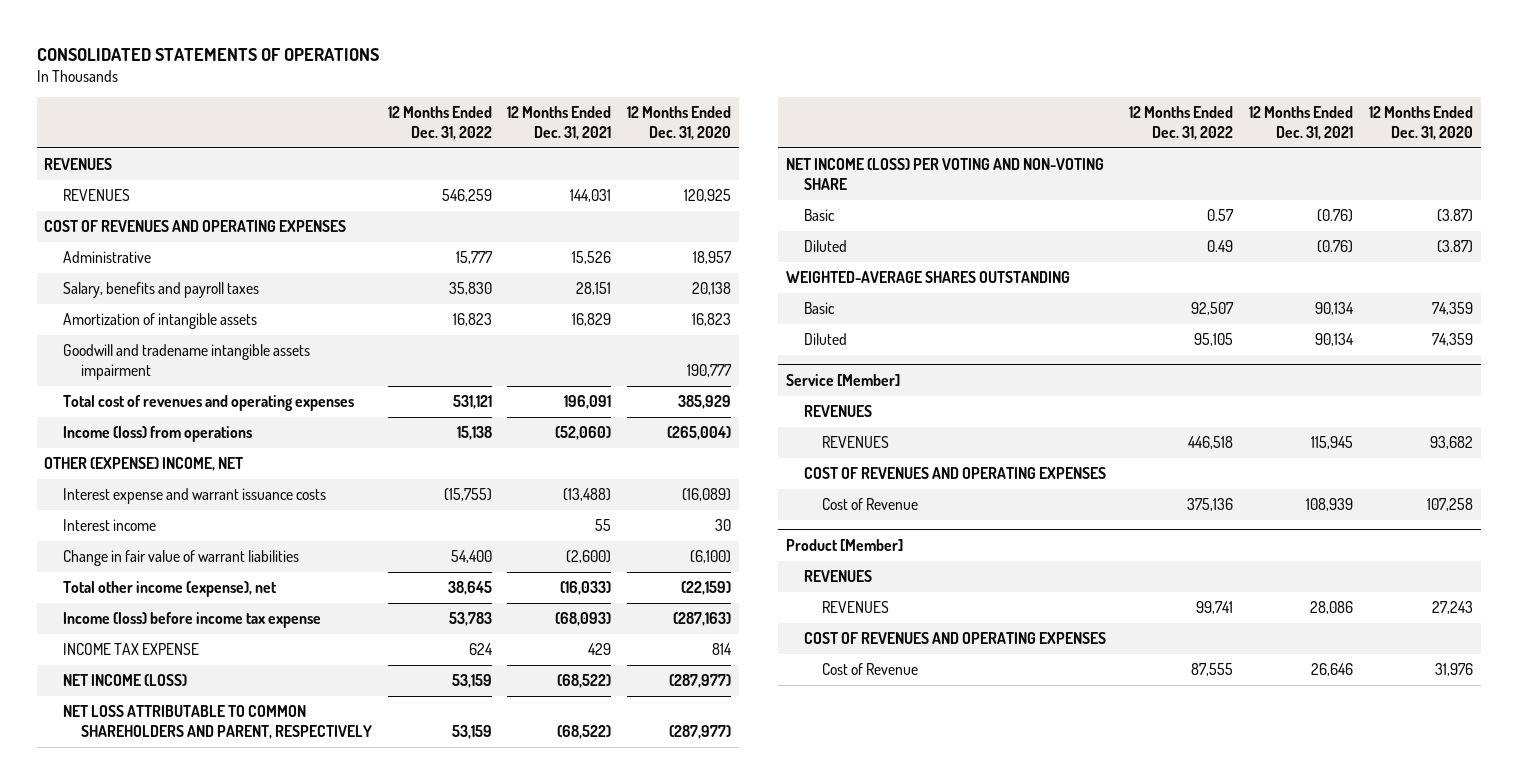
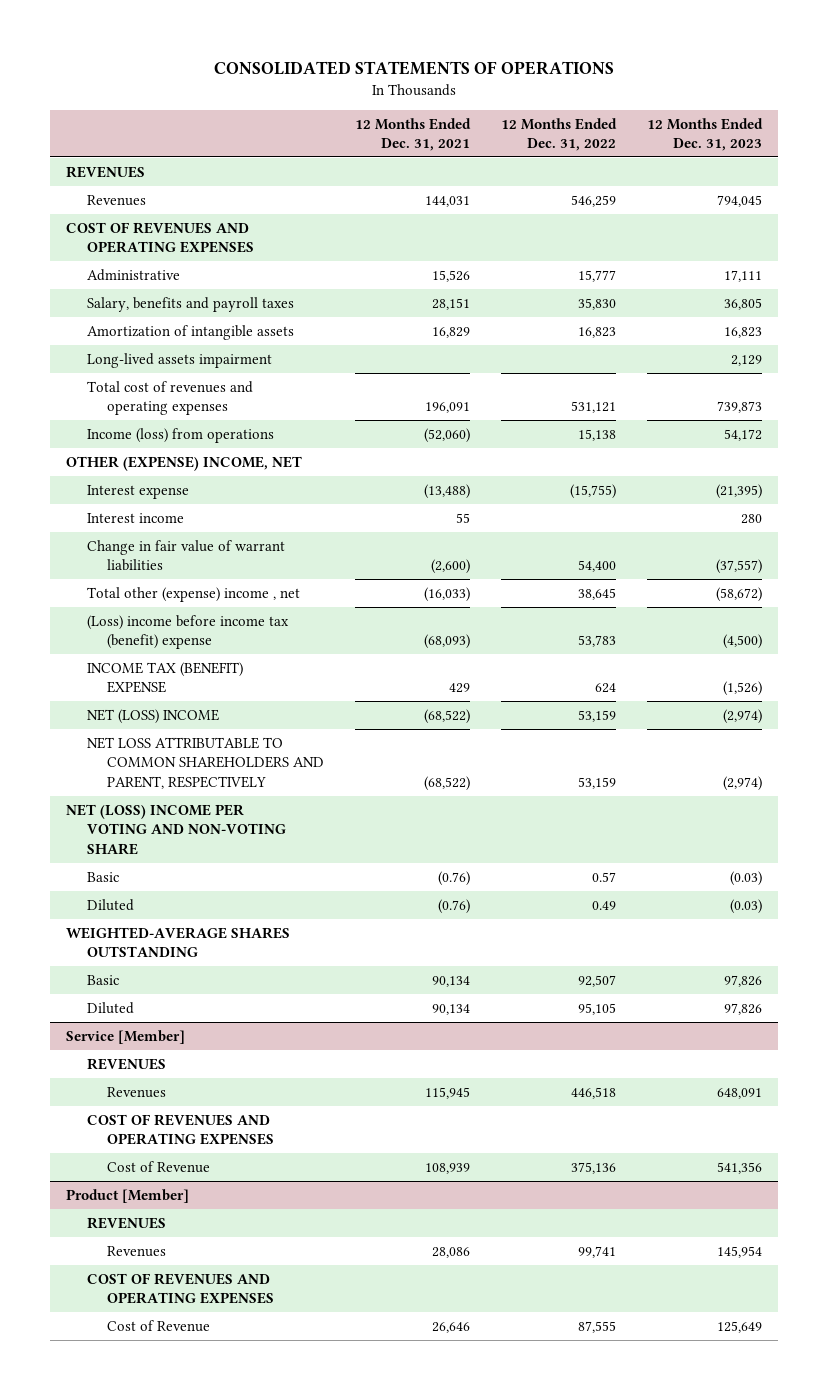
[627,106,732,141] 12 Months Ended Dec. 31, 2020 -> none
none -> [647,117,764,152] 12 Months Ended Dec. 31, 2023
[62,189,130,202] REVENUES -> [86,194,146,206] Revenues
[62,344,310,380] Goodwill and tradename intangible assets impairment -> none
none -> [86,352,272,368] Long-lived assets impairment
[62,488,326,505] Interest expense and warrant issuance costs -> [86,484,189,499] Interest expense
[62,581,277,598] Total other income (expense), net -> [86,586,300,602] Total other (expense) income , net
[62,612,321,629] Income (loss) before income tax expense -> [86,614,289,650] (Loss) income before income tax (benefit) expense
[62,643,199,656] INCOME TAX EXPENSE -> [86,661,243,694] INCOME TAX (BENEFIT) EXPENSE
[62,674,187,687] NET INCOME (LOSS) -> [86,708,219,724] NET (LOSS) INCOME
[785,158,1104,190] NET INCOME (LOSS) PER VOTING AND NON-VOTING SHARE -> [65,803,286,855] NET (LOSS) INCOME PER VOTING AND NON-VOTING SHARE
[822,436,890,449] REVENUES -> [107,1086,167,1098] Revenues
[822,601,890,614] REVENUES -> [107,1245,167,1257] Revenues

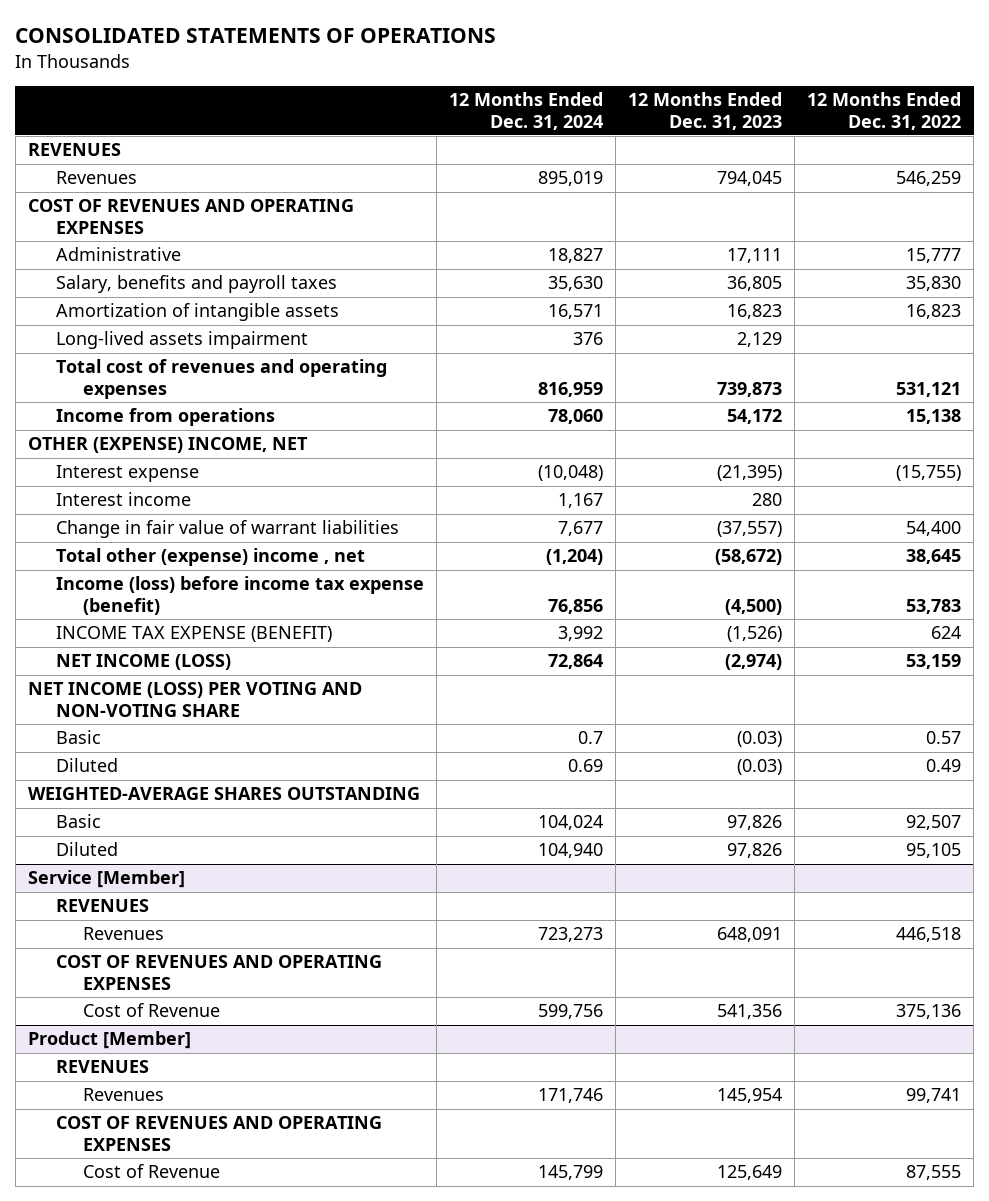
[355,117,472,152] 12 Months Ended Dec. 31, 2021 -> none
none -> [448,91,603,130] 12 Months Ended Dec. 31, 2024
[86,427,274,443] Income (loss) from operations -> [55,408,275,427] Income from operations
[86,736,325,789] NET LOSS ATTRIBUTABLE TO COMMON SHAREHOLDERS AND PARENT, RESPECTIVELY -> none
[86,614,289,650] (Loss) income before income tax (benefit) expense -> [55,576,424,615] Income (loss) before income tax expense (benefit)
[86,661,243,694] INCOME TAX (BENEFIT) EXPENSE -> [55,626,332,643] INCOME TAX EXPENSE (BENEFIT)
[86,708,219,724] NET (LOSS) INCOME -> [55,654,231,671] NET INCOME (LOSS)
[65,803,286,855] NET (LOSS) INCOME PER VOTING AND NON-VOTING SHARE -> [27,682,362,717] NET INCOME (LOSS) PER VOTING AND NON-VOTING SHARE

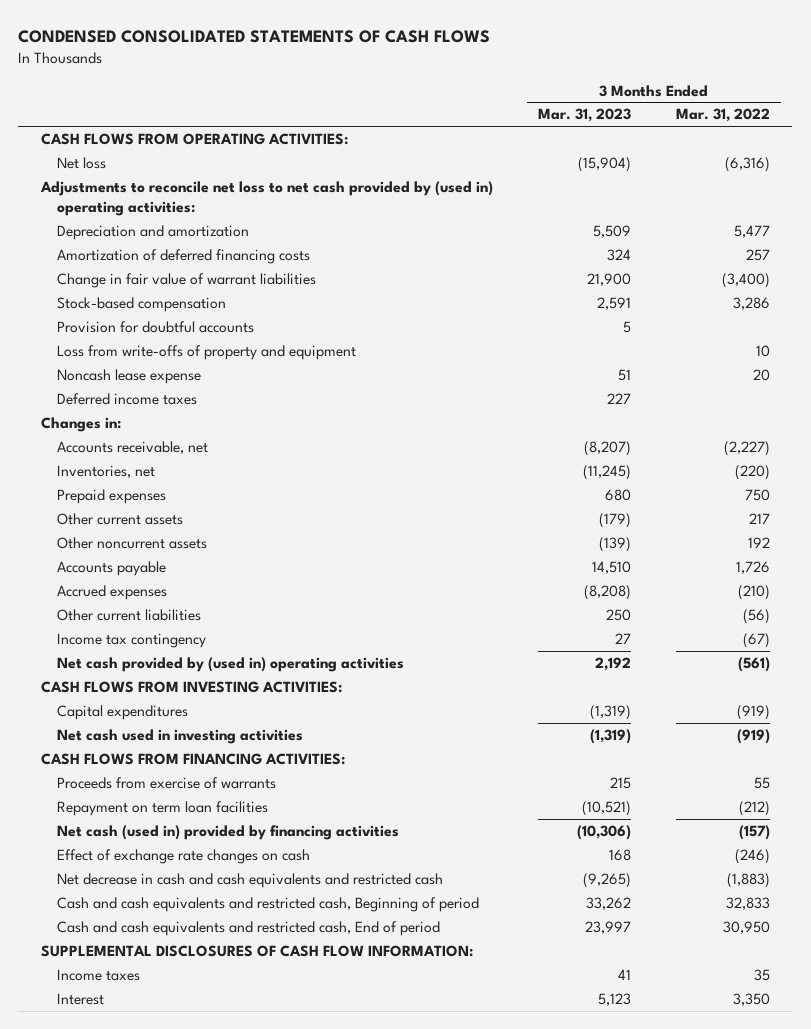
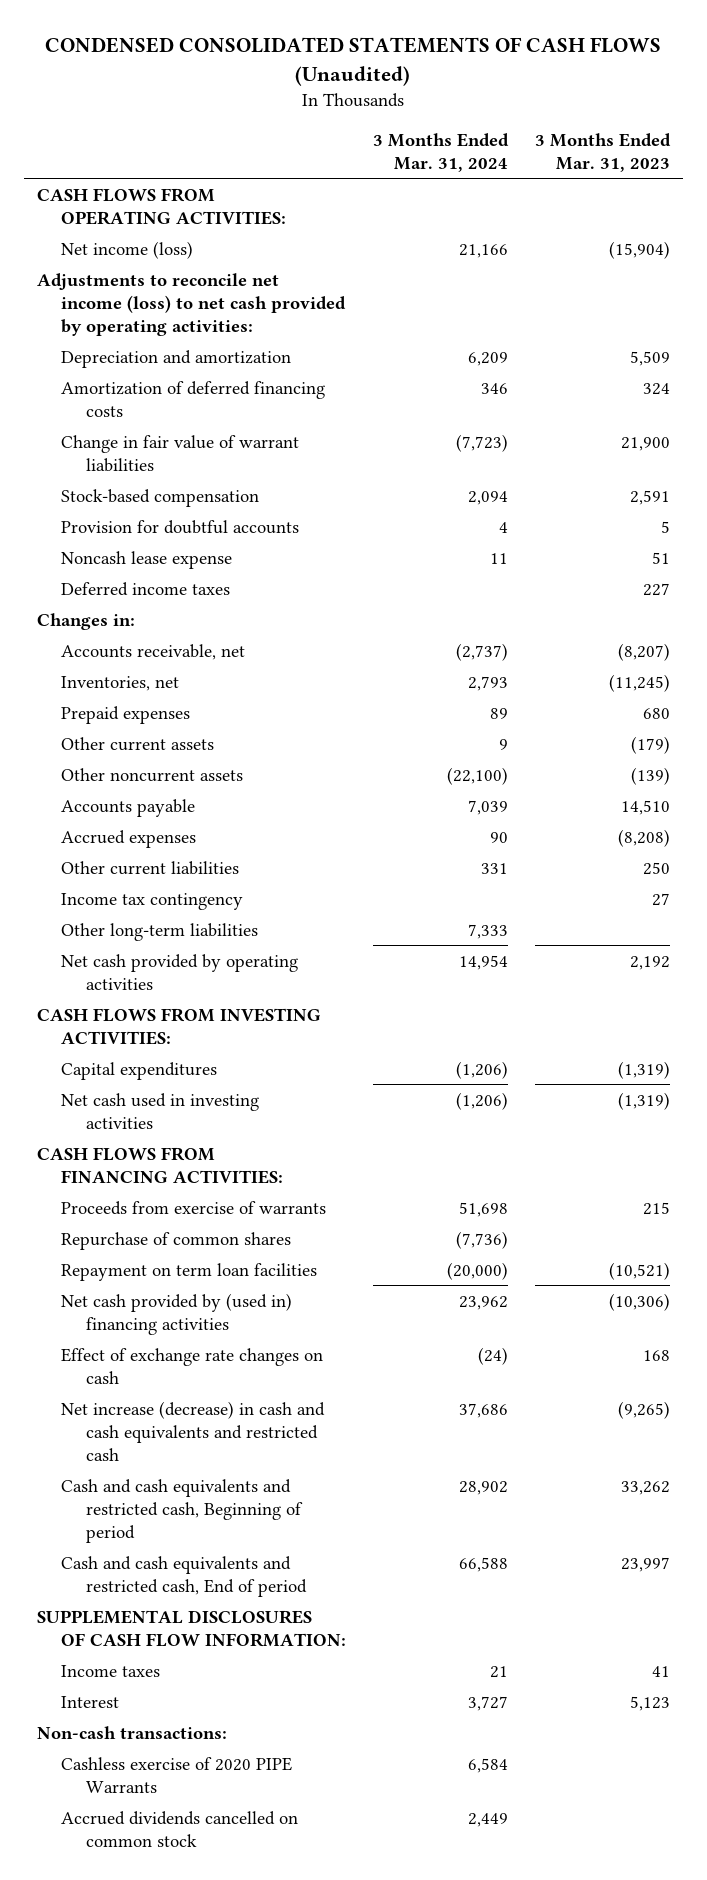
[18,30,491,44] CONDENSED CONSOLIDATED STATEMENTS OF CASH FLOWS -> [45,37,662,86] CONDENSED CONSOLIDATED STATEMENTS OF CASH FLOWS (Unaudited)
[675,108,770,123] Mar. 31, 2022 -> none
none -> [373,132,510,172] 3 Months Ended Mar. 31, 2024
[57,157,107,170] Net loss -> [61,240,194,259] Net income (loss)
[39,181,493,216] Adjustments to reconcile net loss to net cash provided by (used in) operating activities: -> [36,272,347,336] Adjustments to reconcile net income (loss) to net cash provided by operating activities:
[57,345,357,361] Loss from write-offs of property and equipment -> none
none -> [61,922,259,941] Other long-term liabilities
[57,657,405,673] Net cash provided by (used in) operating activities -> [61,953,299,990] Net cash provided by operating activities
none -> [61,1231,292,1250] Repurchase of common shares
[57,825,400,841] Net cash (used in) provided by financing activities -> [61,1292,293,1335] Net cash provided by (used in) financing activities
[57,873,444,889] Net decrease in cash and cash equivalents and restricted cash -> [61,1400,326,1461] Net increase (decrease) in cash and cash equivalents and restricted cash
none -> [36,1725,227,1739] Non-cash transactions:
none -> [61,1756,293,1793] Cashless exercise of 2020 PIPE Warrants
none -> [61,1810,299,1847] Accrued dividends cancelled on common stock

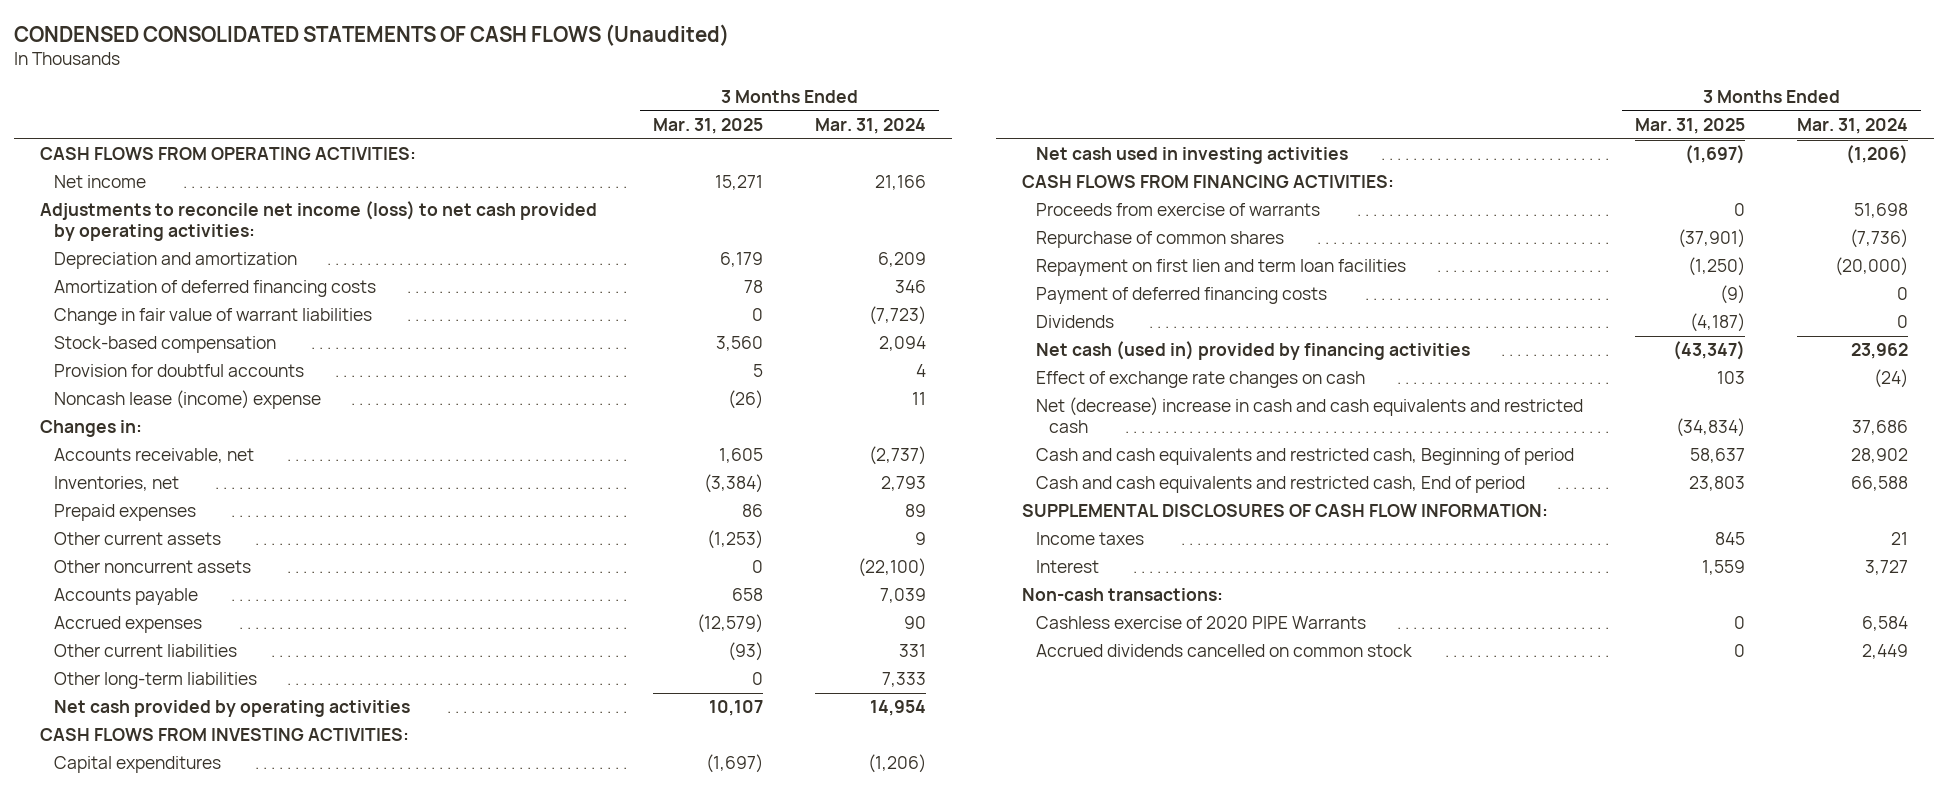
[534,132,671,172] 3 Months Ended Mar. 31, 2023 -> none
none -> [652,118,763,135] Mar. 31, 2025
[61,240,194,259] Net income (loss) -> [53,175,146,189] Net income
[61,581,231,596] Deferred income taxes -> none
[61,550,233,569] Noncash lease expense -> [53,390,321,410] Noncash lease (income) expense
[61,892,244,910] Income tax contingency -> none
[61,1262,318,1281] Repayment on term loan facilities -> [1035,259,1406,277] Repayment on first lien and term loan facilities
none -> [1035,287,1327,305] Payment of deferred financing costs
none -> [1035,315,1114,329] Dividends
[61,1292,293,1335] Net cash provided by (used in) financing activities -> [1035,341,1470,361] Net cash (used in) provided by financing activities
[61,1400,326,1461] Net increase (decrease) in cash and cash equivalents and restricted cash -> [1035,397,1583,434] Net (decrease) increase in cash and cash equivalents and restricted cash

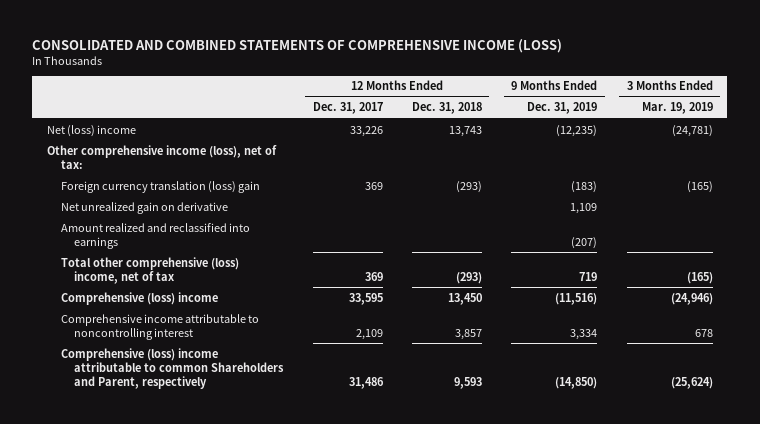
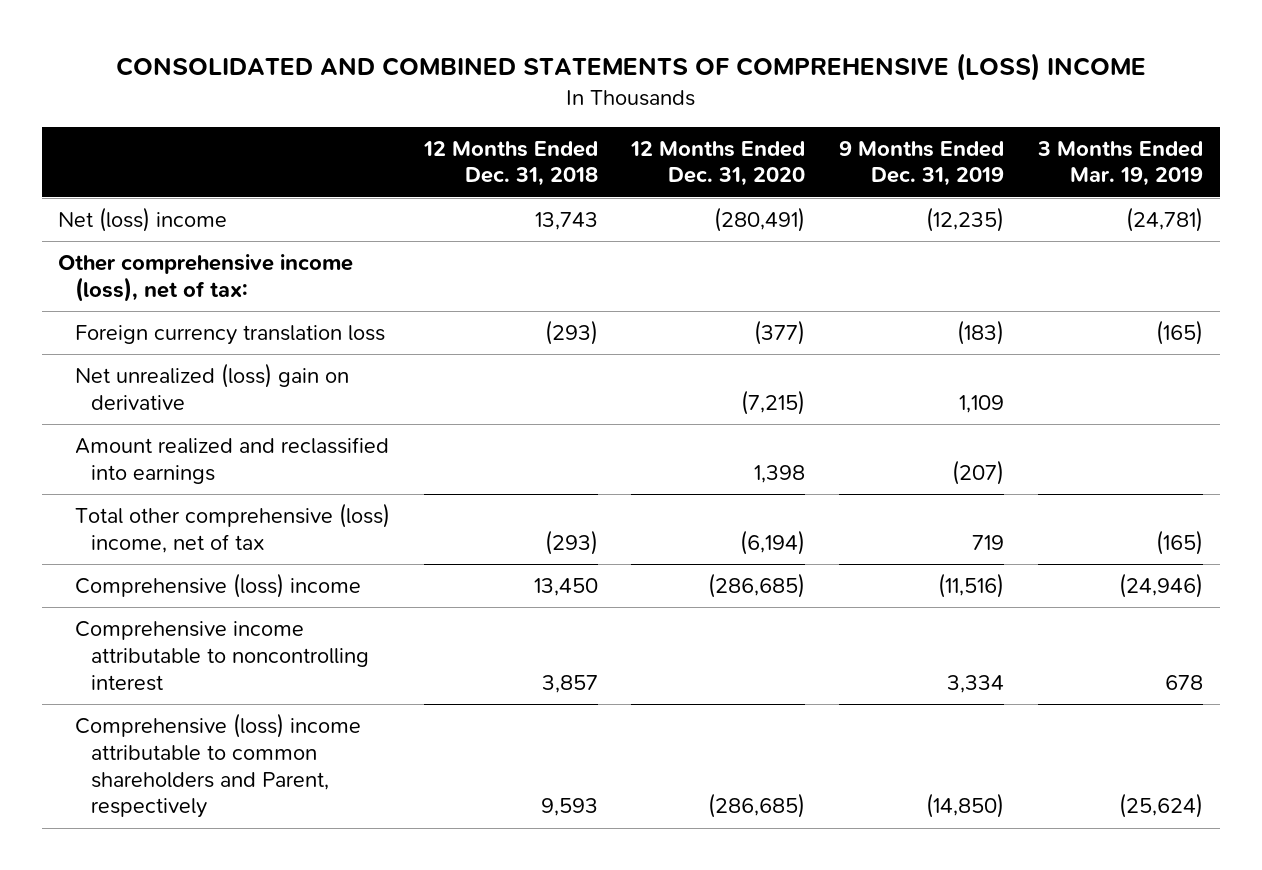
[32,38,563,53] CONSOLIDATED AND COMBINED STATEMENTS OF COMPREHENSIVE INCOME (LOSS) -> [115,53,1146,82] CONSOLIDATED AND COMBINED STATEMENTS OF COMPREHENSIVE (LOSS) INCOME
[312,102,383,115] Dec. 31, 2017 -> none
none -> [630,140,806,187] 12 Months Ended Dec. 31, 2020
[60,180,260,193] Foreign currency translation (loss) gain -> [74,325,385,346] Foreign currency translation loss
[60,201,228,214] Net unrealized gain on derivative -> [74,363,349,410] Net unrealized (loss) gain on derivative
[60,347,285,390] Comprehensive (loss) income attributable to common Shareholders and Parent, respectively -> [74,713,361,819] Comprehensive (loss) income attributable to common shareholders and Parent, respectively

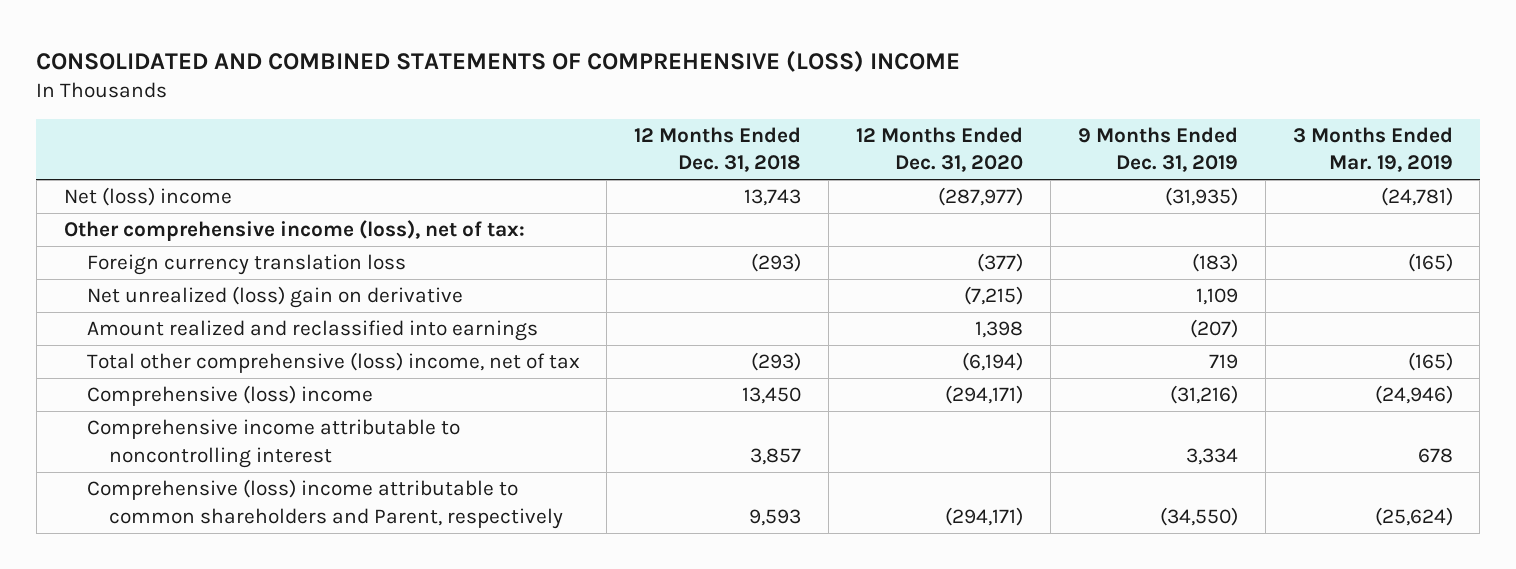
[714,207,806,233] (280,491) -> [938,187,1024,207] (287,977)
[926,207,1005,233] (12,235) -> [1164,187,1238,207] (31,935)
[708,573,806,599] (286,685) -> [945,385,1024,405] (294,171)
[938,573,1005,599] (11,516) -> [1169,385,1238,405] (31,216)
[708,793,806,819] (286,685) -> [945,506,1024,526] (294,171)
[926,793,1005,819] (14,850) -> [1159,506,1238,526] (34,550)

